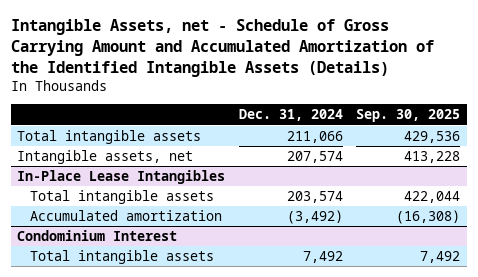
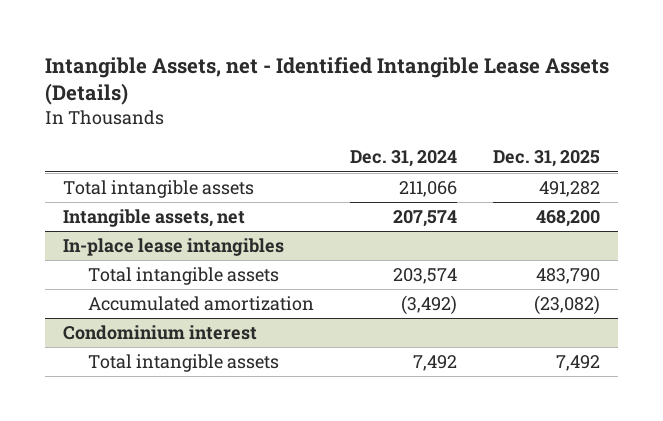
[10,19,434,77] Intangible Assets, net - Schedule of Gross Carrying Amount and Accumulated Amortization of the Identified Intangible Assets (Details) -> [45,56,610,106] Intangible Assets, net - Identified Intangible Lease Assets (Details)
[356,109,461,123] Sep. 30, 2025 -> none
none -> [492,150,600,168] Dec. 31, 2025
[17,170,226,185] In-Place Lease Intangibles -> [63,238,285,257] In-place lease intangibles
[17,230,178,242] Condominium Interest -> [63,325,258,341] Condominium interest

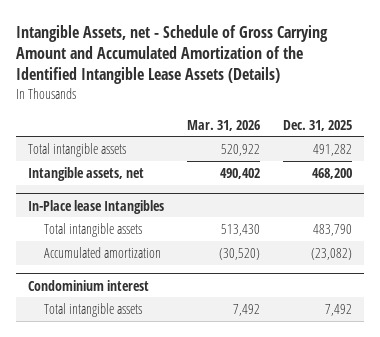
[45,56,610,106] Intangible Assets, net - Identified Intangible Lease Assets (Details) -> [16,24,329,85] Intangible Assets, net - Schedule of Gross Carrying Amount and Accumulated Amortization of the Identified Intangible Lease Assets (Details)
[350,150,458,168] Dec. 31, 2024 -> none
none -> [186,119,260,131] Mar. 31, 2026
[63,238,285,257] In-place lease intangibles -> [27,199,164,214] In-Place lease Intangibles

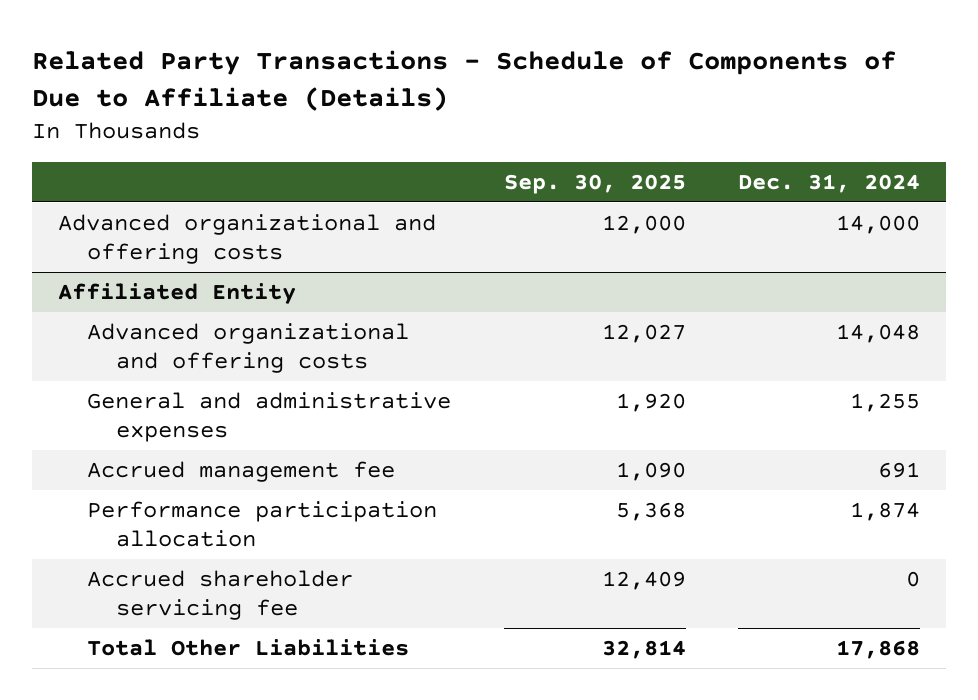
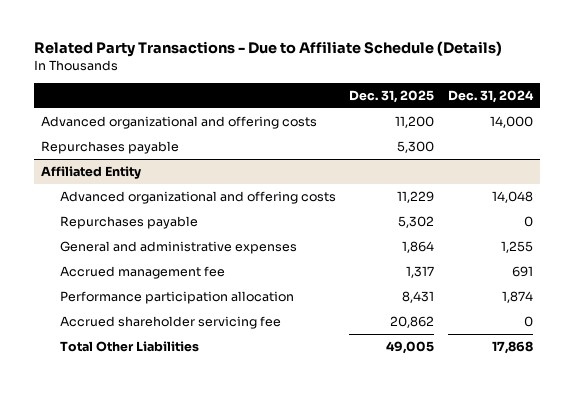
[31,49,896,111] Related Party Transactions - Schedule of Components of Due to Affiliate (Details) -> [34,41,503,58] Related Party Transactions - Due to Affiliate Schedule (Details)
[503,173,686,194] Sep. 30, 2025 -> none
none -> [349,89,435,103] Dec. 31, 2025
none -> [40,140,179,154] Repurchases payable
none -> [59,215,198,229] Repurchases payable

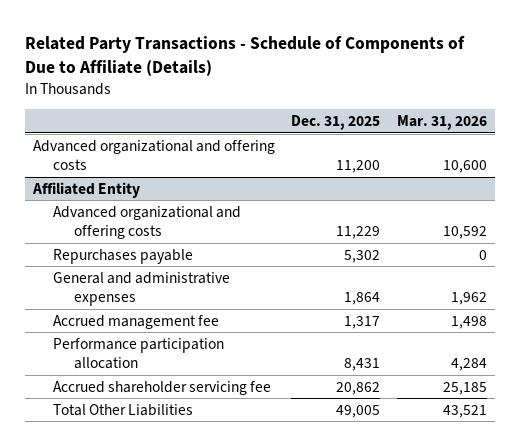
[34,41,503,58] Related Party Transactions - Due to Affiliate Schedule (Details) -> [25,36,466,77] Related Party Transactions - Schedule of Components of Due to Affiliate (Details)
[447,89,534,103] Dec. 31, 2024 -> none
none -> [396,114,487,130] Mar. 31, 2026
[40,140,179,154] Repurchases payable -> none

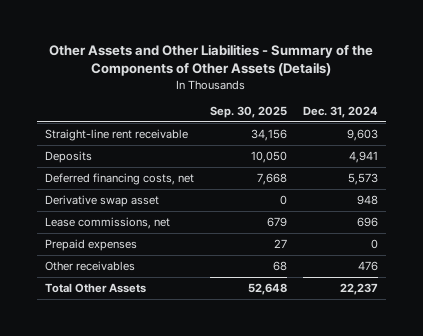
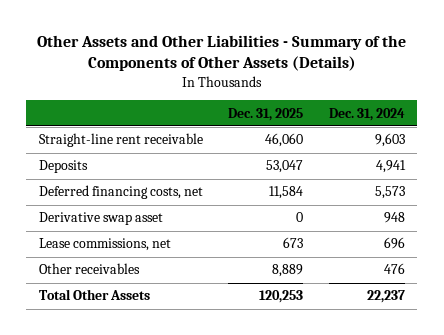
[209,106,287,119] Sep. 30, 2025 -> none
none -> [228,107,304,121] Dec. 31, 2025
[45,238,138,251] Prepaid expenses -> none

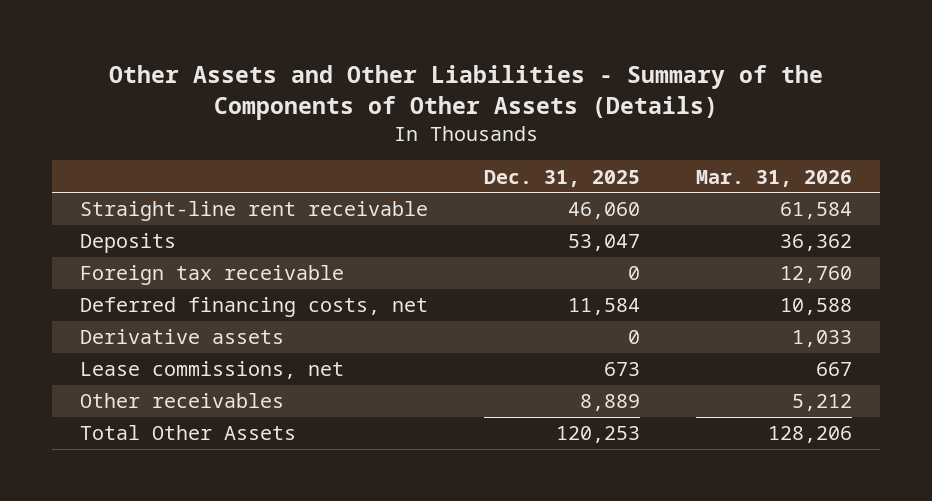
[328,107,405,121] Dec. 31, 2024 -> none
none -> [696,169,853,187] Mar. 31, 2026
none -> [80,265,345,286] Foreign tax receivable
[38,212,163,226] Derivative swap asset -> [80,329,285,345] Derivative assets

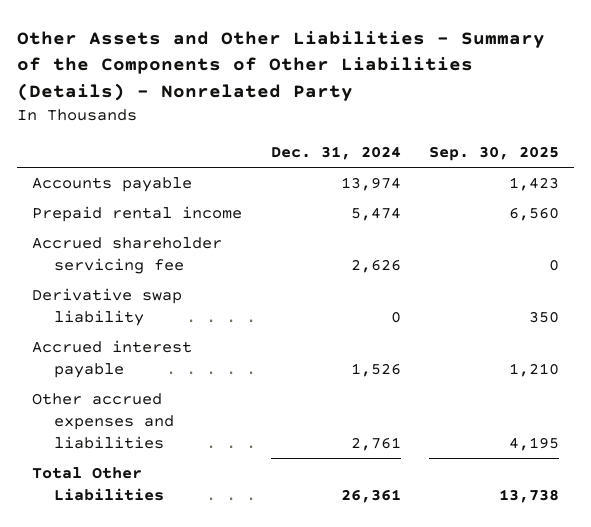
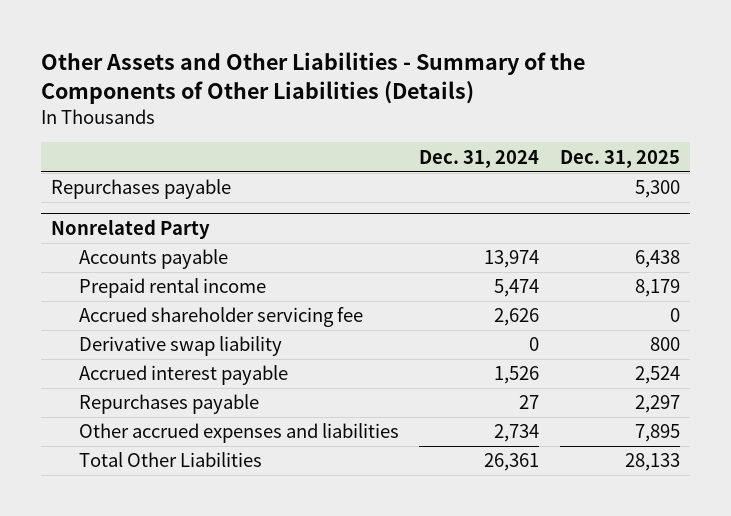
[17,30,546,101] Other Assets and Other Liabilities - Summary of the Components of Other Liabilities (Details) - Nonrelated Party -> [40,51,585,104] Other Assets and Other Liabilities - Summary of the Components of Other Liabilities (Details)
[429,145,560,161] Sep. 30, 2025 -> none
none -> [560,149,681,168] Dec. 31, 2025
none -> [51,179,232,200] Repurchases payable
none -> [51,219,211,240] Nonrelated Party
none -> [78,394,259,415] Repurchases payable
[350,436,401,451] 2,761 -> [494,424,540,443] 2,734

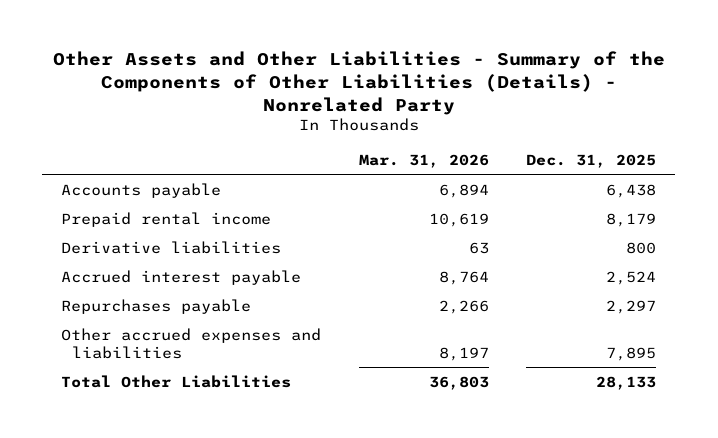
[40,51,585,104] Other Assets and Other Liabilities - Summary of the Components of Other Liabilities (Details) -> [52,51,665,115] Other Assets and Other Liabilities - Summary of the Components of Other Liabilities (Details) - Nonrelated Party
[419,149,540,168] Dec. 31, 2024 -> none
none -> [358,153,489,168] Mar. 31, 2026
[51,179,232,200] Repurchases payable -> none
[51,219,211,240] Nonrelated Party -> none
[78,307,363,328] Accrued shareholder servicing fee -> none
[78,336,282,357] Derivative swap liability -> none
none -> [61,240,282,254] Derivative liabilities

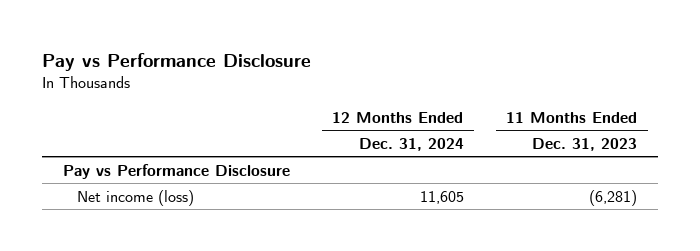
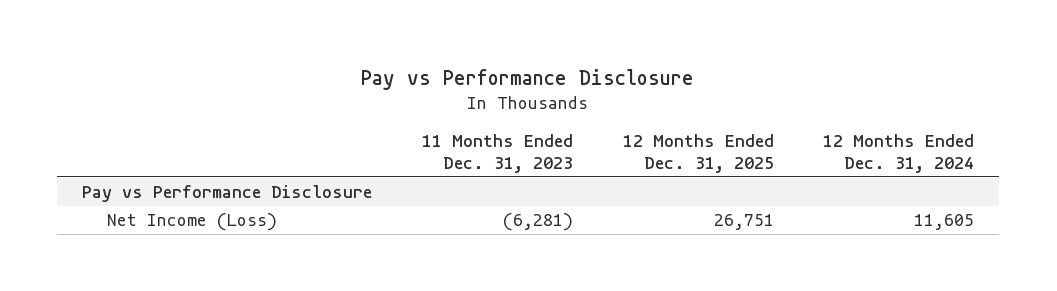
none -> [622,134,774,174] 12 Months Ended Dec. 31, 2025
[76,189,194,206] Net income (loss) -> [107,212,278,231] Net Income (Loss)

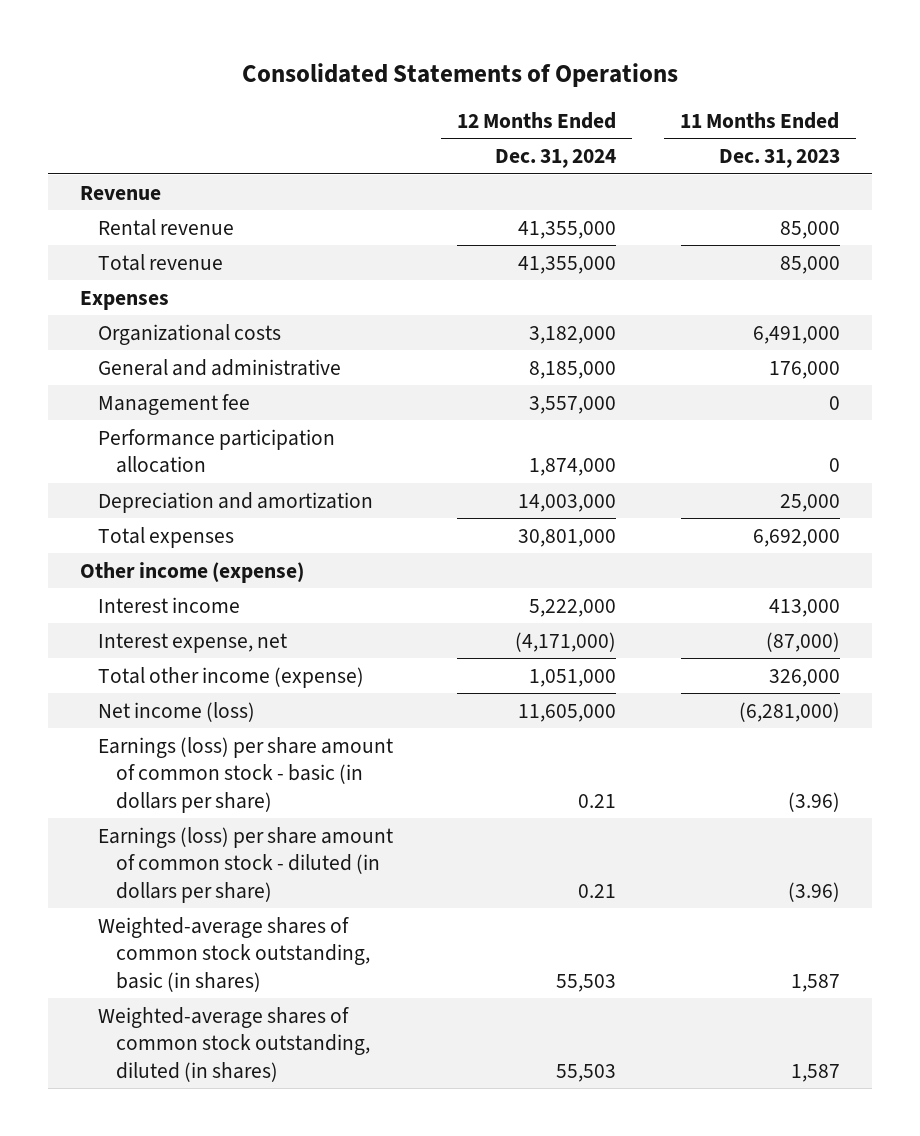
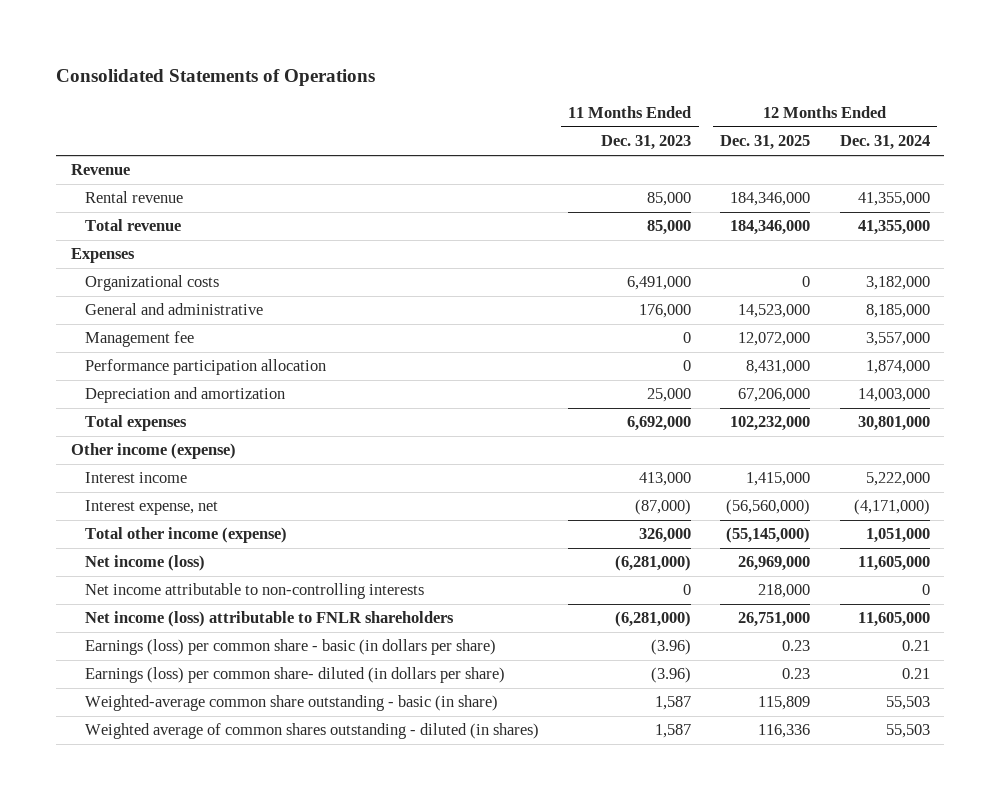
none -> [720,135,811,151] Dec. 31, 2025
none -> [85,583,425,600] Net income attributable to non-controlling interests
none -> [85,611,455,628] Net income (loss) attributable to FNLR shareholders
[98,736,394,813] Earnings (loss) per share amount of common stock - basic (in dollars per share) -> [85,639,497,656] Earnings (loss) per common share - basic (in dollars per share)
[98,826,394,903] Earnings (loss) per share amount of common stock - diluted (in dollars per share) -> [85,667,506,684] Earnings (loss) per common share- diluted (in dollars per share)
[98,916,371,992] Weighted-average shares of common stock outstanding, basic (in shares) -> [85,695,499,712] Weighted-average common share outstanding - basic (in share)
[98,1006,371,1082] Weighted-average shares of common stock outstanding, diluted (in shares) -> [85,723,540,740] Weighted average of common shares outstanding - diluted (in shares)

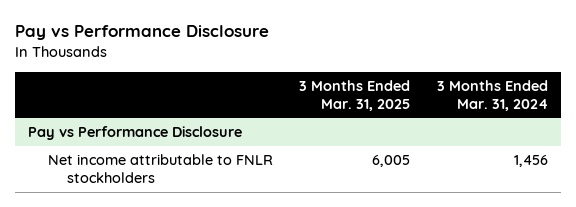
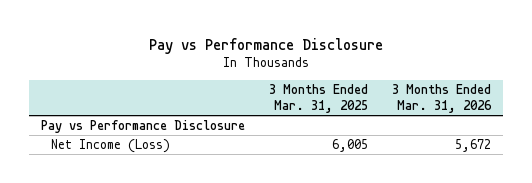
[437,79,549,111] 3 Months Ended Mar. 31, 2024 -> none
none -> [391,84,492,114] 3 Months Ended Mar. 31, 2026
[47,154,273,183] Net income attributable to FNLR stockholders -> [51,139,171,154] Net Income (Loss)

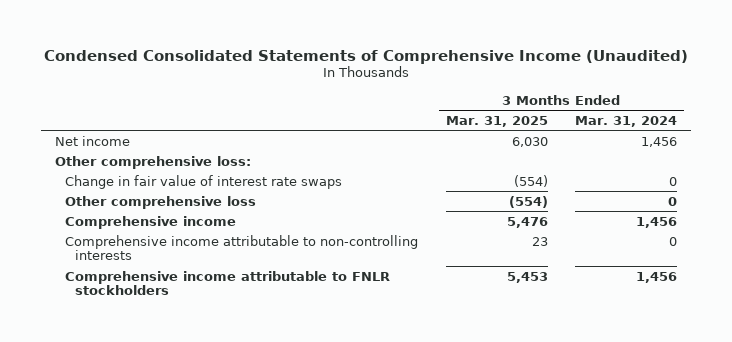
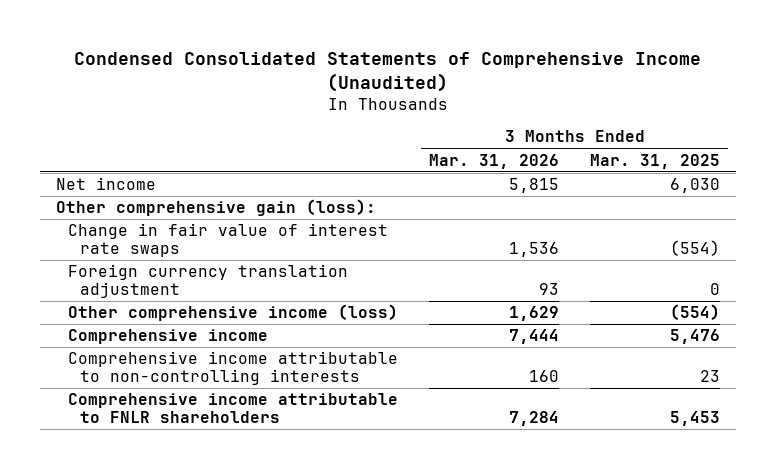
[575,115,678,127] Mar. 31, 2024 -> none
none -> [428,153,559,169] Mar. 31, 2026
[55,155,252,169] Other comprehensive loss: -> [56,199,377,217] Other comprehensive gain (loss):
none -> [67,264,348,299] Foreign currency translation adjustment
[64,195,256,209] Other comprehensive loss -> [67,304,398,322] Other comprehensive income (loss)
[64,270,390,296] Comprehensive income attributable to FNLR stockholders -> [67,393,398,424] Comprehensive income attributable to FNLR shareholders

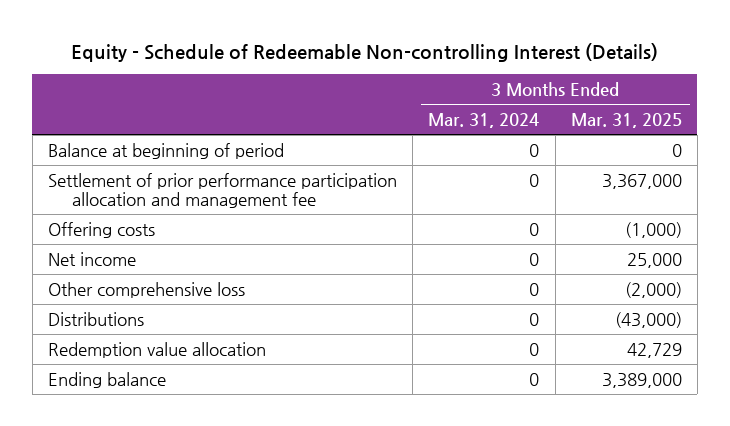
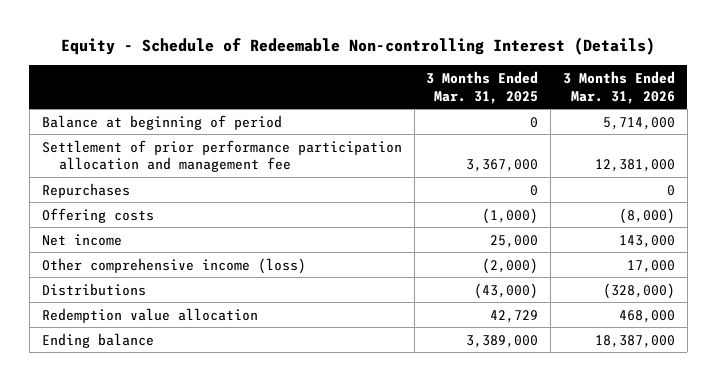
[428,113,540,129] Mar. 31, 2024 -> none
none -> [563,70,676,104] 3 Months Ended Mar. 31, 2026
none -> [41,182,130,198] Repurchases
[48,281,246,298] Other comprehensive loss -> [41,257,306,274] Other comprehensive income (loss)

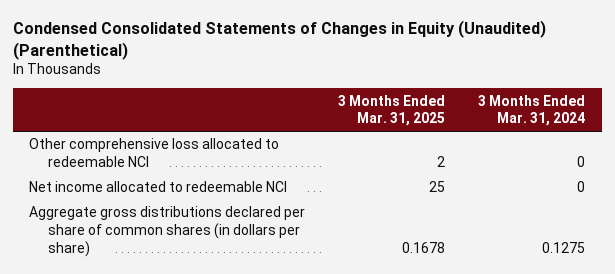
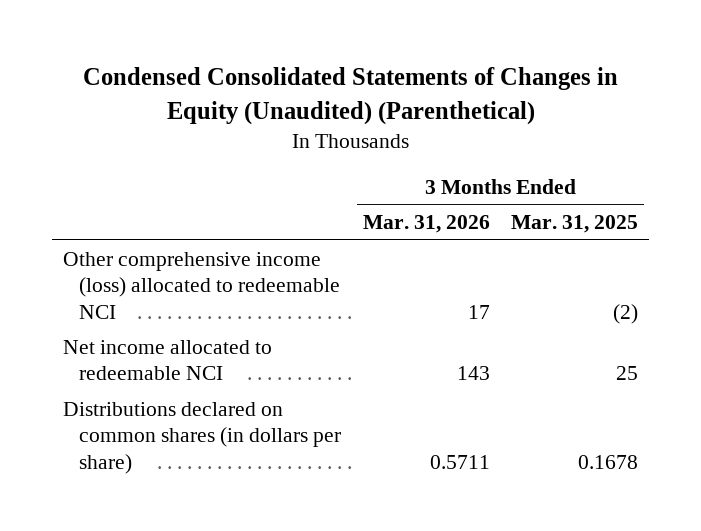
[478,94,586,127] 3 Months Ended Mar. 31, 2024 -> none
none -> [362,214,490,233] Mar. 31, 2026
[29,138,280,168] Other comprehensive loss allocated to redeemable NCI -> [63,251,341,319] Other comprehensive income (loss) allocated to redeemable NCI
[437,156,446,168] 2 -> [613,303,639,324] (2)
[29,206,306,258] Aggregate gross distributions declared per share of common shares (in dollars per share) -> [63,401,342,474] Distributions declared on common shares (in dollars per share)

